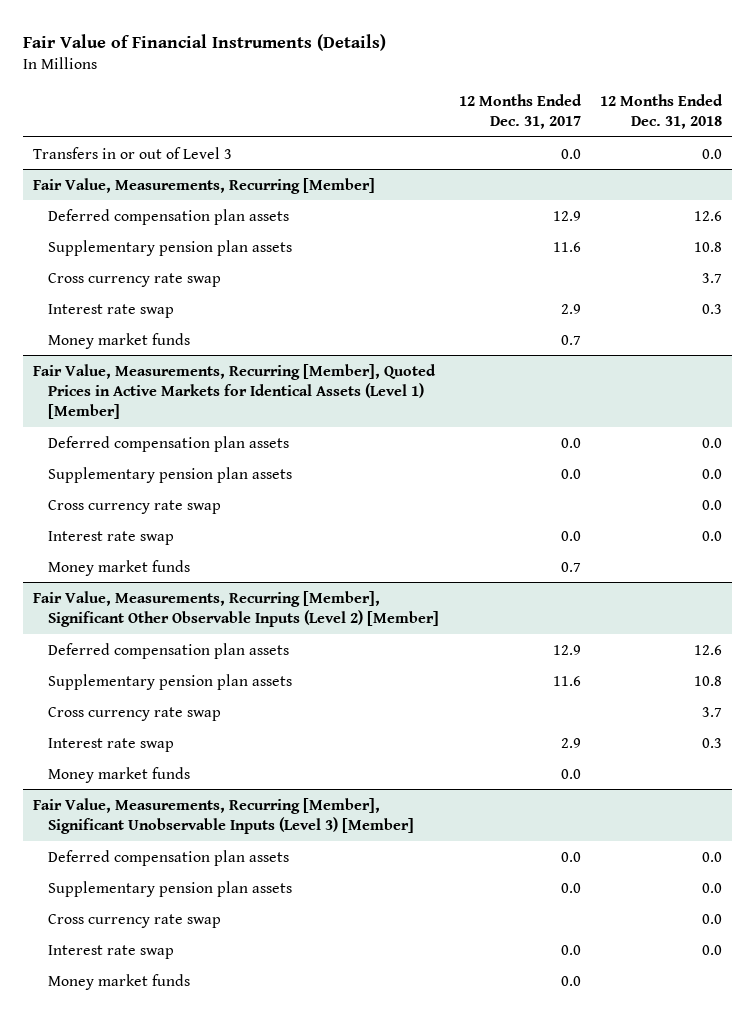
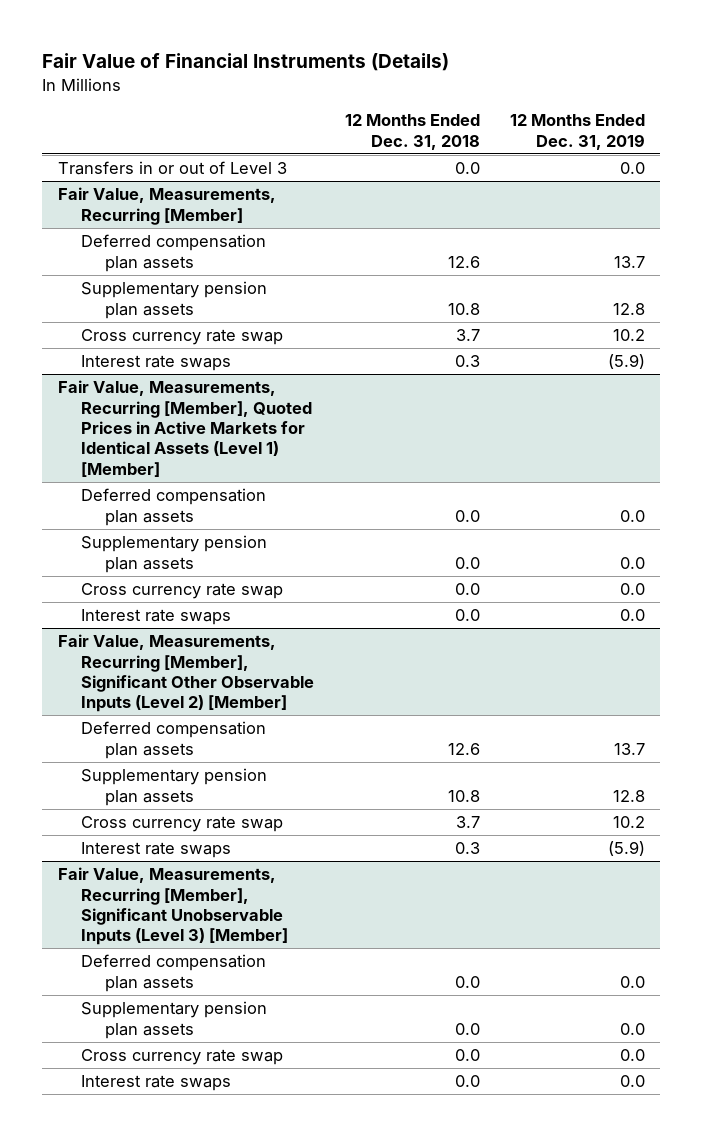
[458,93,582,129] 12 Months Ended Dec. 31, 2017 -> none
none -> [510,114,646,150] 12 Months Ended Dec. 31, 2019
[47,332,190,349] Money market funds -> none
[47,303,174,318] Interest rate swap -> [81,355,232,372] Interest rate swaps
[47,559,190,576] Money market funds -> none
[47,530,174,545] Interest rate swap -> [81,609,232,626] Interest rate swaps
[47,766,190,783] Money market funds -> none
[47,737,174,752] Interest rate swap -> [81,842,232,859] Interest rate swaps
[47,973,190,990] Money market funds -> none
[47,944,174,959] Interest rate swap -> [81,1075,232,1092] Interest rate swaps

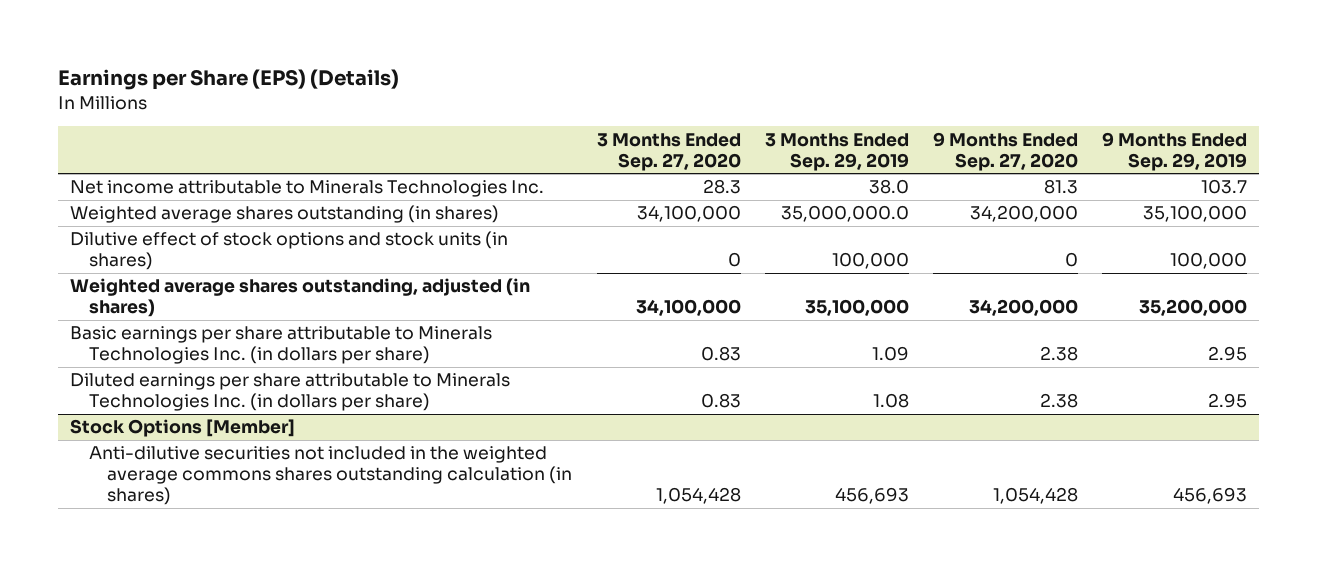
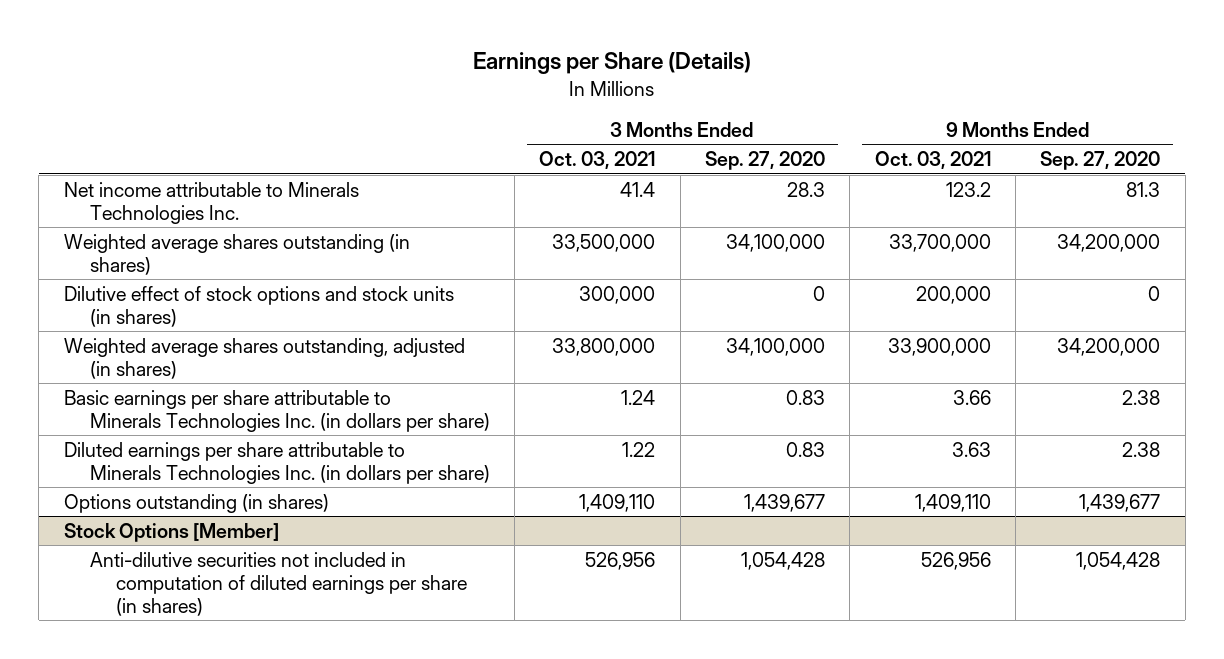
[57,69,399,91] Earnings per Share (EPS) (Details) -> [473,52,752,75] Earnings per Share (Details)
[764,132,909,171] 3 Months Ended Sep. 29, 2019 -> none
[1102,131,1248,171] 9 Months Ended Sep. 29, 2019 -> none
none -> [539,151,656,170] Oct. 03, 2021
none -> [874,151,991,170] Oct. 03, 2021
none -> [63,493,329,513] Options outstanding (in shares)
[88,446,573,506] Anti-dilutive securities not included in the weighted average commons shares outstanding calculation (in shares) -> [89,551,467,616] Anti-dilutive securities not included in computation of diluted earnings per share (in shares)

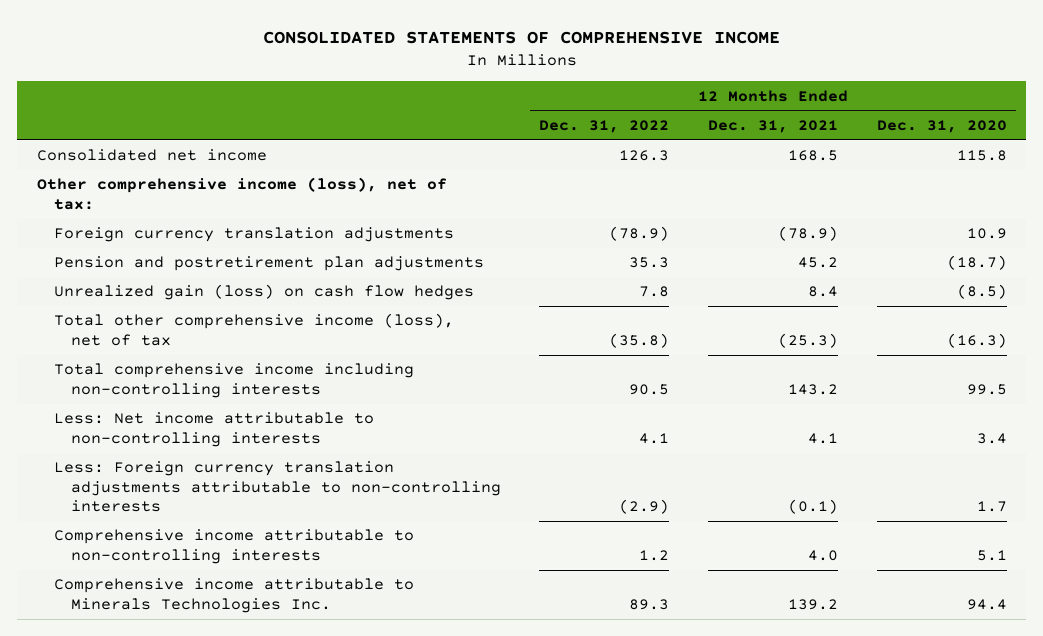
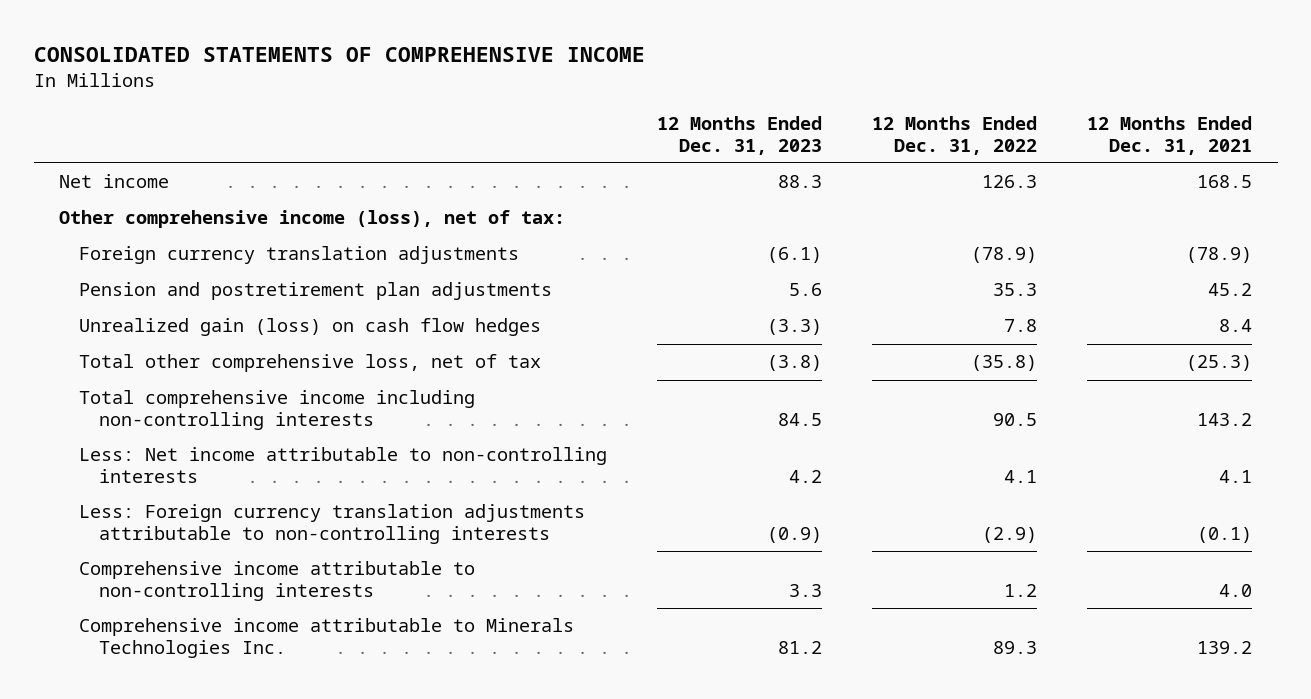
[876,120,1007,134] Dec. 31, 2020 -> none
none -> [656,116,822,155] 12 Months Ended Dec. 31, 2023
[36,149,267,162] Consolidated net income -> [58,174,169,189] Net income
[53,313,454,346] Total other comprehensive income (loss), net of tax -> [78,354,541,373] Total other comprehensive loss, net of tax

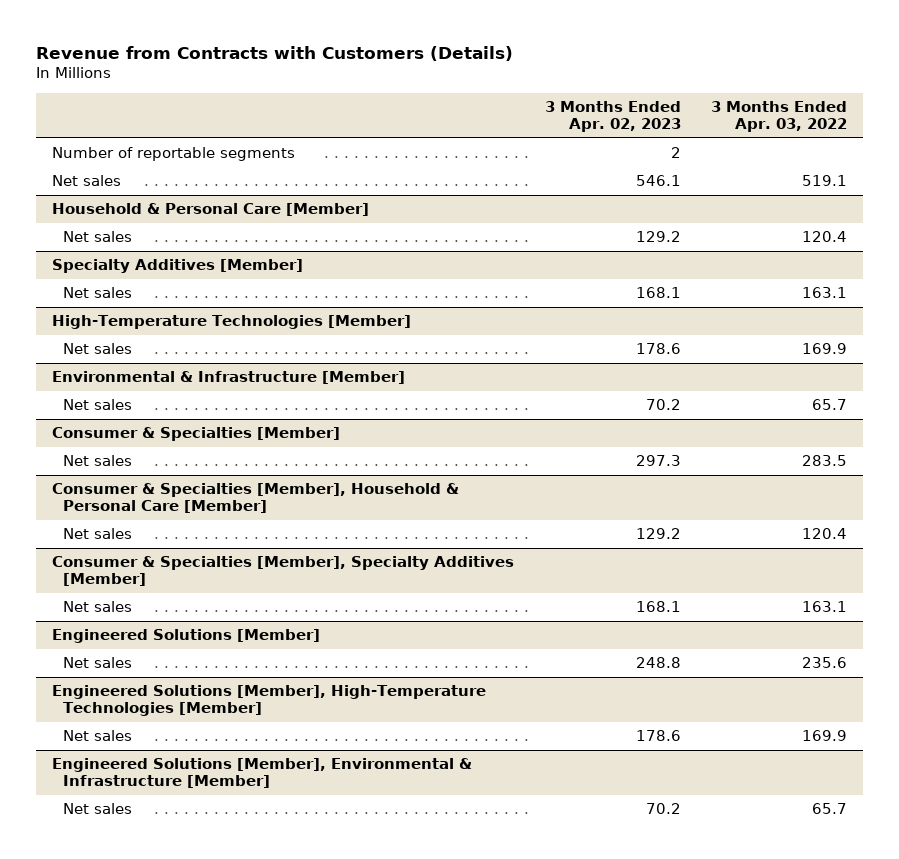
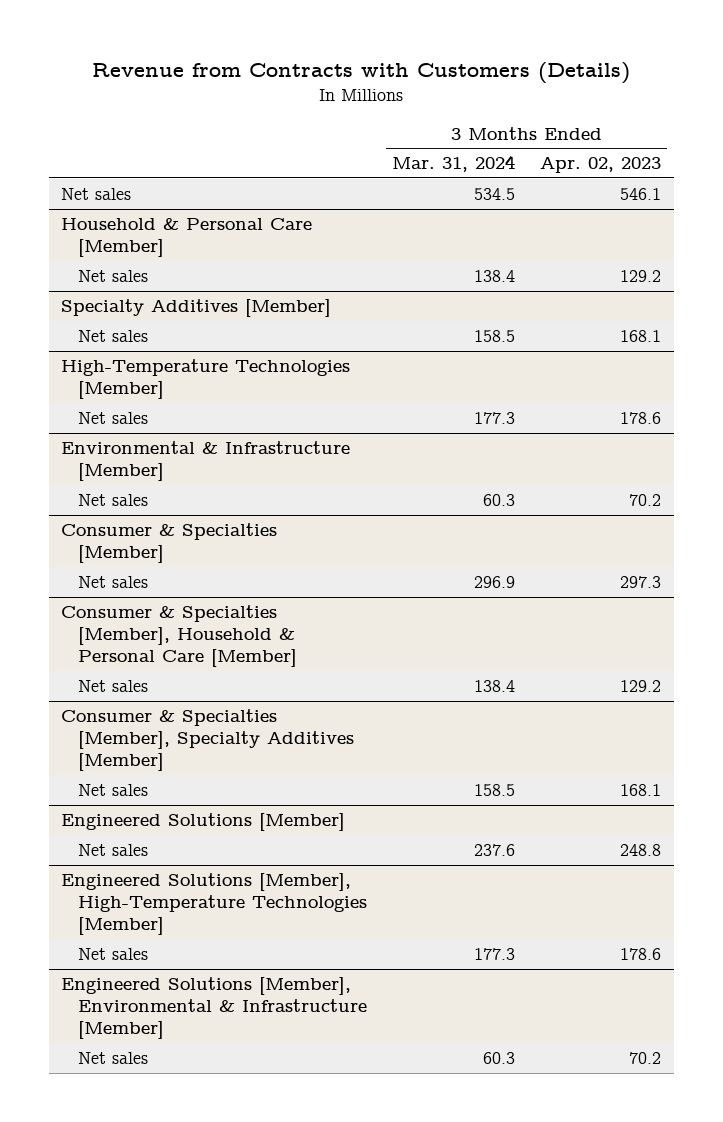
[711,100,848,132] 3 Months Ended Apr. 03, 2022 -> none
none -> [391,155,515,173] Mar. 31, 2024
[51,147,295,162] Number of reportable segments -> none

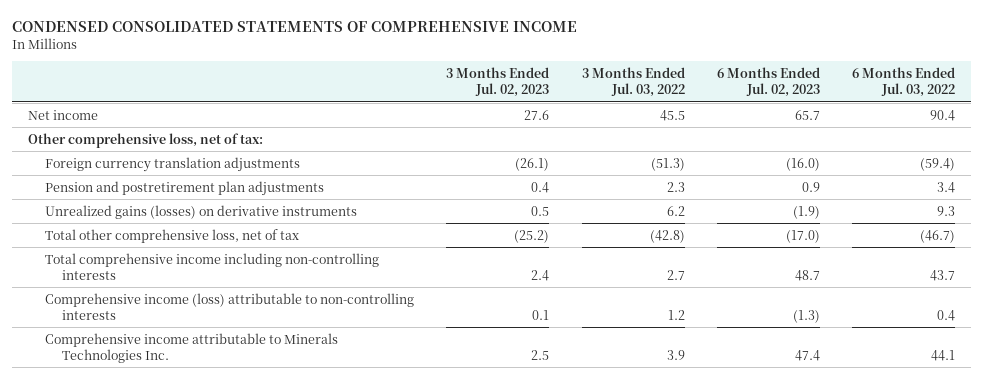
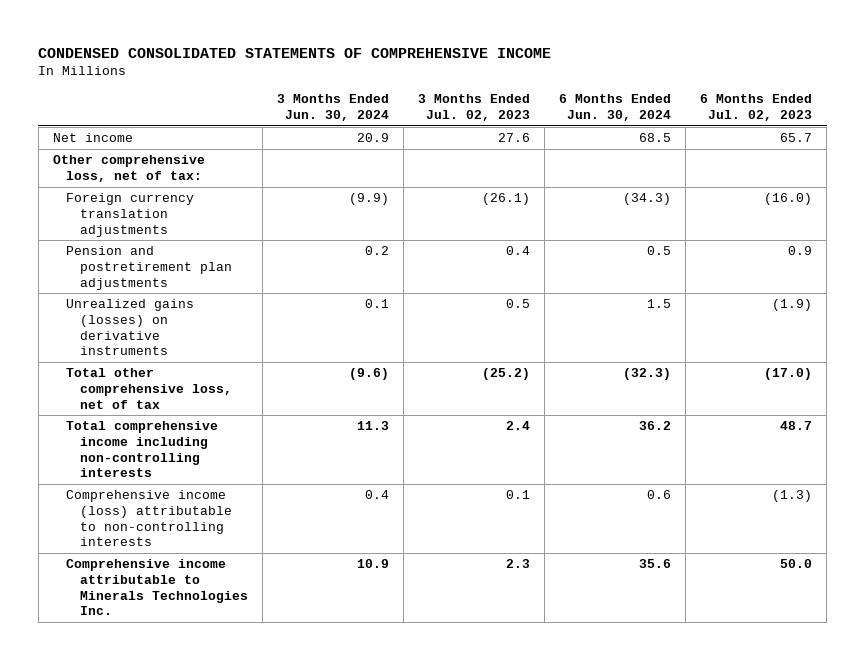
[581,67,685,98] 3 Months Ended Jul. 03, 2022 -> none
[851,67,955,98] 6 Months Ended Jul. 03, 2022 -> none
none -> [277,94,390,122] 3 Months Ended Jun. 30, 2024
none -> [559,94,672,122] 6 Months Ended Jun. 30, 2024
[531,349,550,360] 2.5 -> [506,559,531,569] 2.3
[794,349,820,361] 47.4 -> [780,559,813,569] 50.0

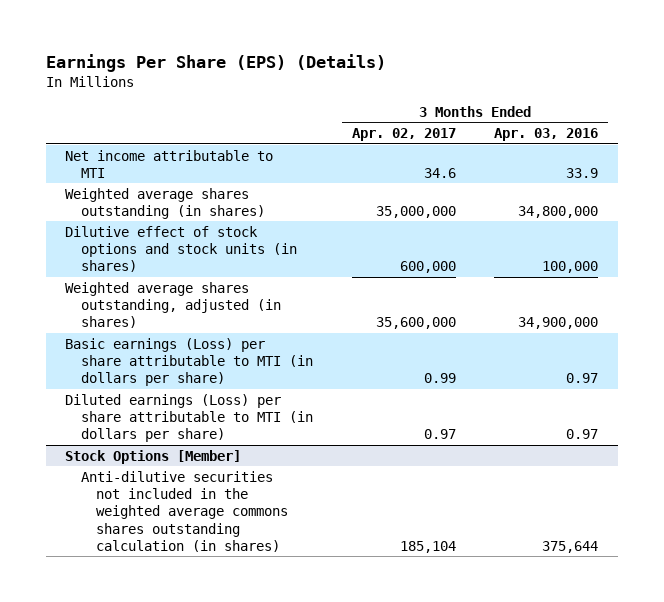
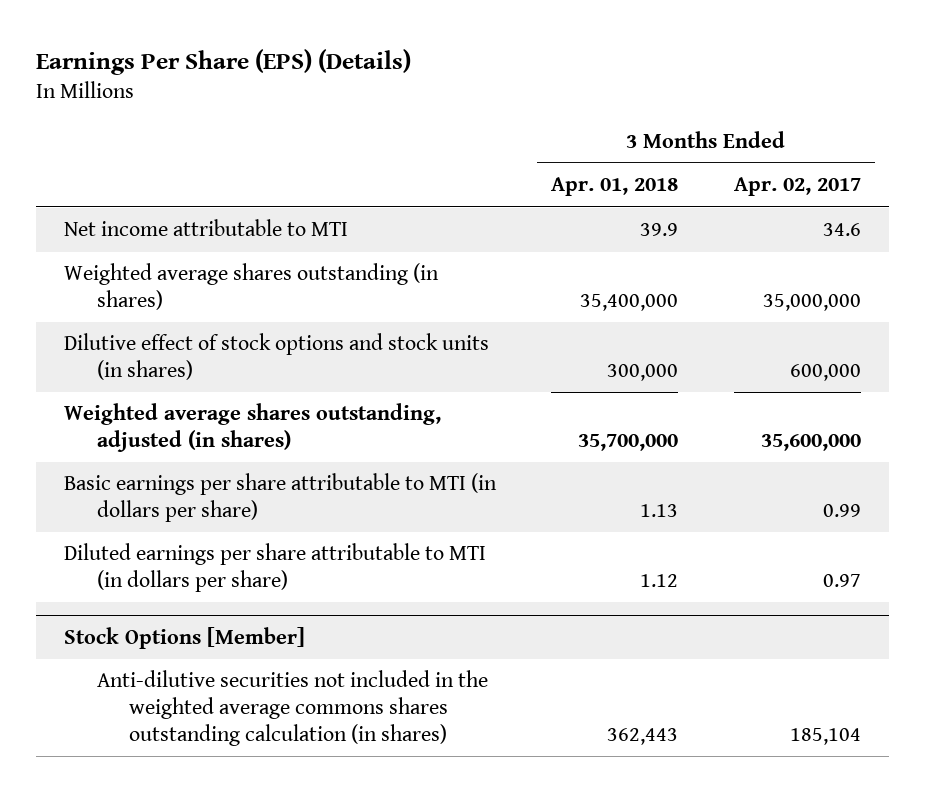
[494,128,599,142] Apr. 03, 2016 -> none
none -> [551,177,679,197] Apr. 01, 2018
[65,337,313,387] Basic earnings (Loss) per share attributable to MTI (in dollars per share) -> [63,473,497,523] Basic earnings per share attributable to MTI (in dollars per share)
[65,393,313,443] Diluted earnings (Loss) per share attributable to MTI (in dollars per share) -> [63,543,486,593] Diluted earnings per share attributable to MTI (in dollars per share)

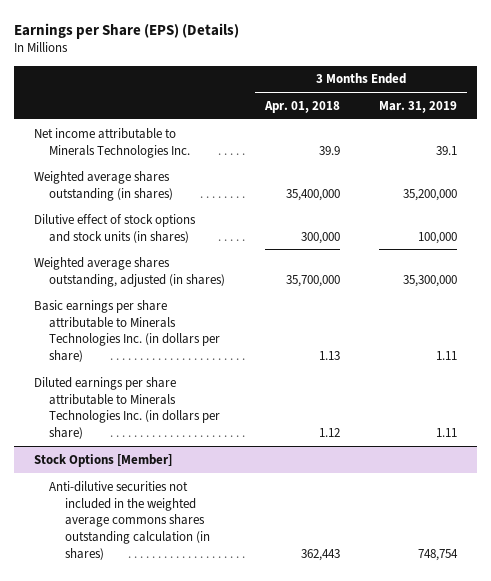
[35,48,411,75] Earnings Per Share (EPS) (Details) -> [14,22,240,39] Earnings per Share (EPS) (Details)
[734,177,862,197] Apr. 02, 2017 -> none
none -> [379,100,458,113] Mar. 31, 2019
[63,219,348,237] Net income attributable to MTI -> [33,127,191,158] Net income attributable to Minerals Technologies Inc.
[63,473,497,523] Basic earnings per share attributable to MTI (in dollars per share) -> [33,299,221,363] Basic earnings per share attributable to Minerals Technologies Inc. (in dollars per share)
[63,543,486,593] Diluted earnings per share attributable to MTI (in dollars per share) -> [33,376,221,440] Diluted earnings per share attributable to Minerals Technologies Inc. (in dollars per share)

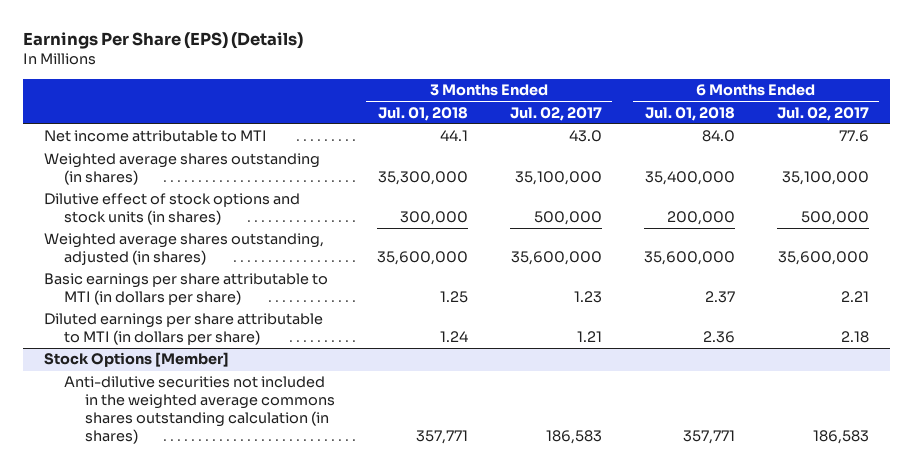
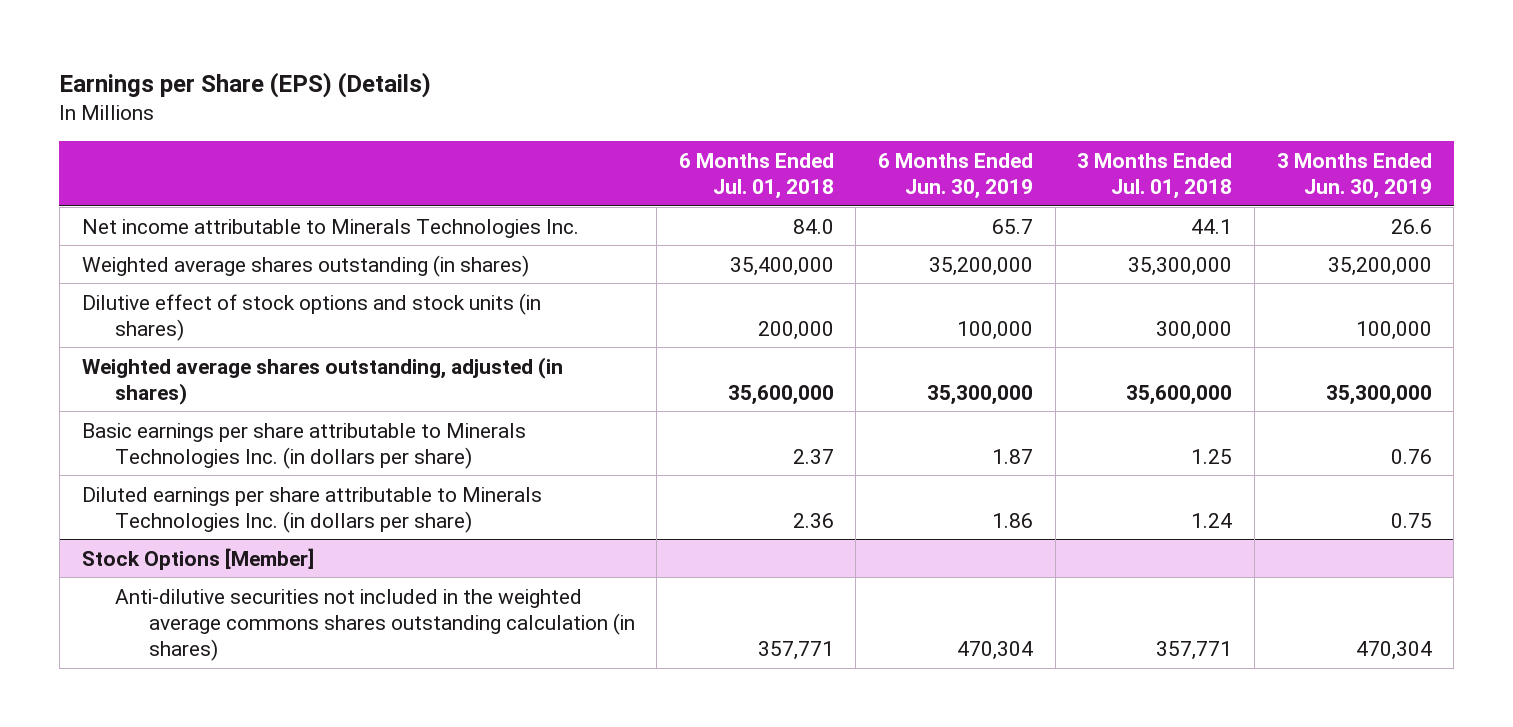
[22,32,303,50] Earnings Per Share (EPS) (Details) -> [59,72,432,99] Earnings per Share (EPS) (Details)
[509,106,602,121] Jul. 02, 2017 -> none
[776,106,869,121] Jul. 02, 2017 -> none
none -> [878,152,1034,200] 6 Months Ended Jun. 30, 2019
none -> [1276,152,1432,200] 3 Months Ended Jun. 30, 2019
[43,130,267,143] Net income attributable to MTI -> [81,218,579,238] Net income attributable to Minerals Technologies Inc.
[43,273,328,306] Basic earnings per share attributable to MTI (in dollars per share) -> [81,422,526,469] Basic earnings per share attributable to Minerals Technologies Inc. (in dollars per share)
[43,313,323,346] Diluted earnings per share attributable to MTI (in dollars per share) -> [81,486,542,533] Diluted earnings per share attributable to Minerals Technologies Inc. (in dollars per share)

